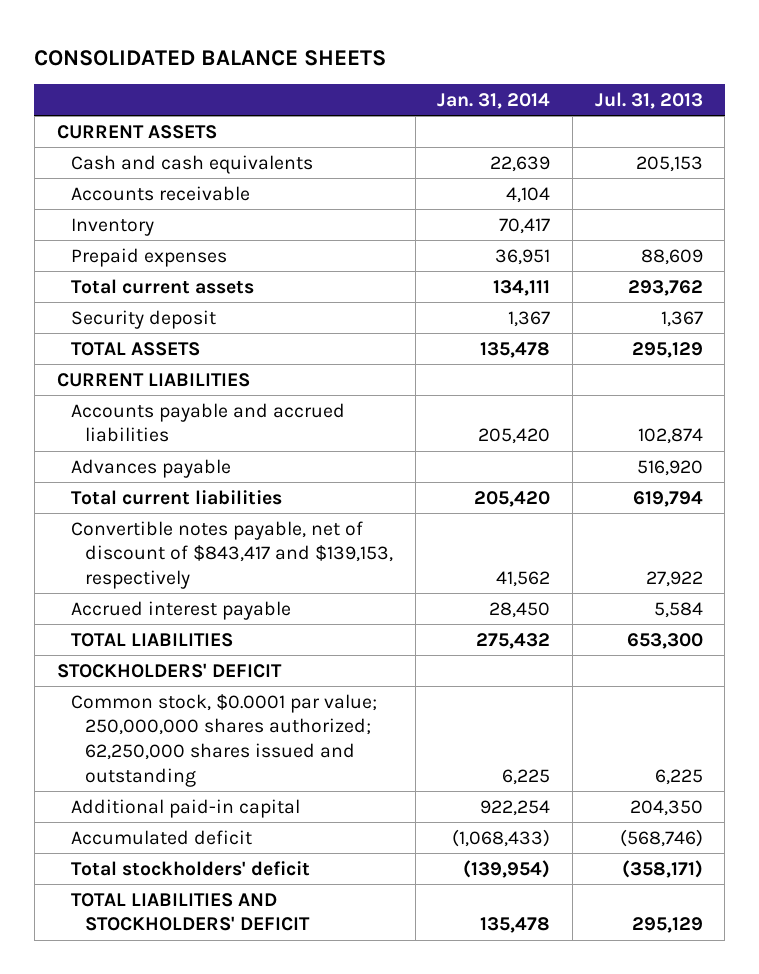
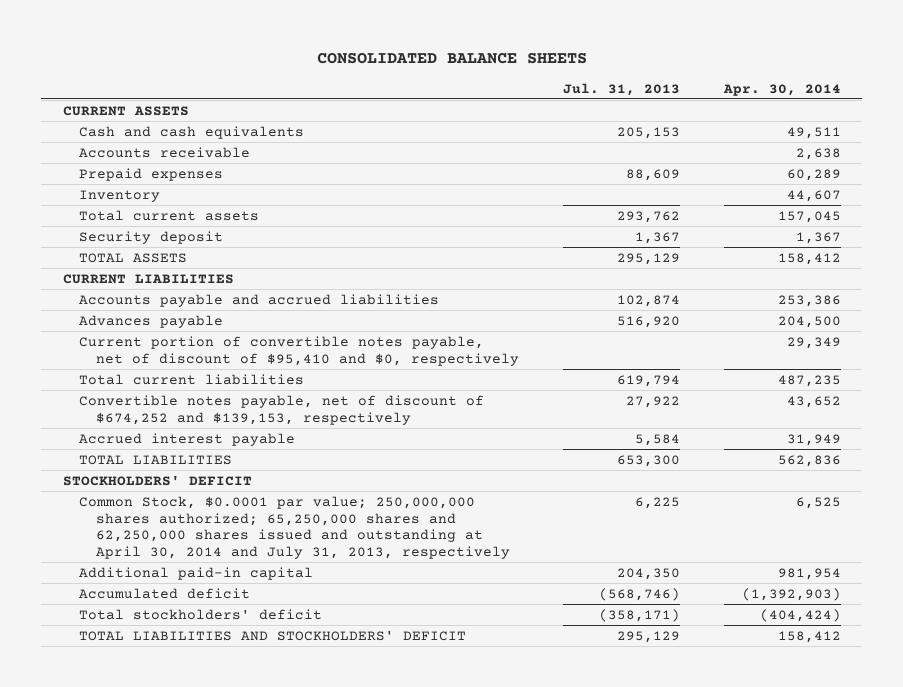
[437,93,551,110] Jan. 31, 2014 -> none
none -> [722,83,841,96] Apr. 30, 2014
[70,217,154,236] Inventory -> [79,189,161,202] Inventory
none -> [79,335,520,366] Current portion of convertible notes payable, net of discount of $95,410 and $0, respectively
[70,520,393,589] Convertible notes payable, net of discount of $843,417 and $139,153, respectively -> [79,394,485,425] Convertible notes payable, net of discount of $674,252 and $139,153, respectively
[70,693,377,787] Common stock, $0.0001 par value; 250,000,000 shares authorized; 62,250,000 shares issued and outstanding -> [79,495,511,560] Common Stock, $0.0001 par value; 250,000,000 shares authorized; 65,250,000 shares and 62,250,000 shares issued and outstanding at April 30, 2014 and July 31, 2013, respectively

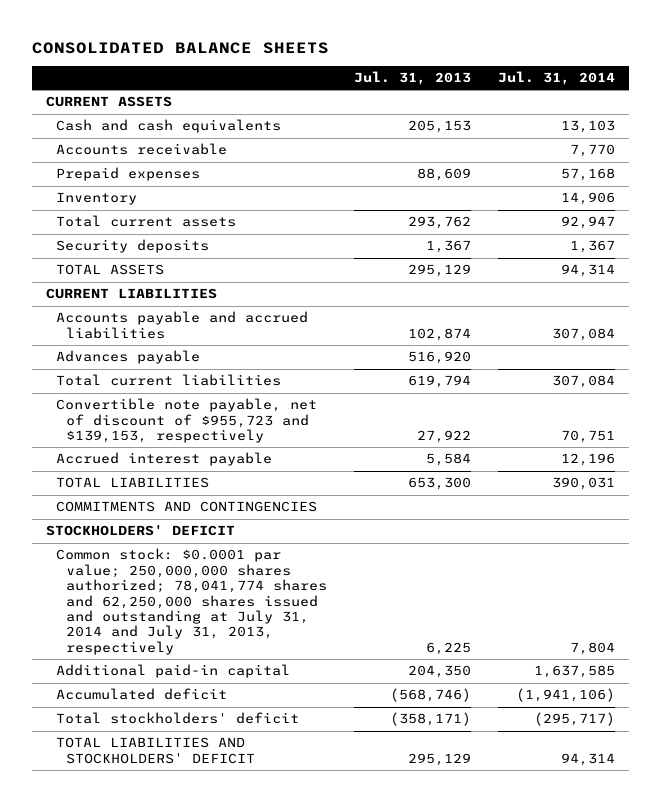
[722,83,841,96] Apr. 30, 2014 -> none
none -> [498,71,616,86] Jul. 31, 2014
[79,230,224,244] Security deposit -> [55,239,209,254] Security deposits
[79,335,520,366] Current portion of convertible notes payable, net of discount of $95,410 and $0, respectively -> none
[79,394,485,425] Convertible notes payable, net of discount of $674,252 and $139,153, respectively -> [55,398,317,444] Convertible note payable, net of discount of $955,723 and $139,153, respectively
none -> [55,501,317,513] COMMITMENTS AND CONTINGENCIES
[79,495,511,560] Common Stock, $0.0001 par value; 250,000,000 shares authorized; 65,250,000 shares and 62,250,000 shares issued and outstanding at April 30, 2014 and July 31, 2013, respectively -> [55,548,327,655] Common stock: $0.0001 par value; 250,000,000 shares authorized; 78,041,774 shares and 62,250,000 shares issued and outstanding at July 31, 2014 and July 31, 2013, respectively

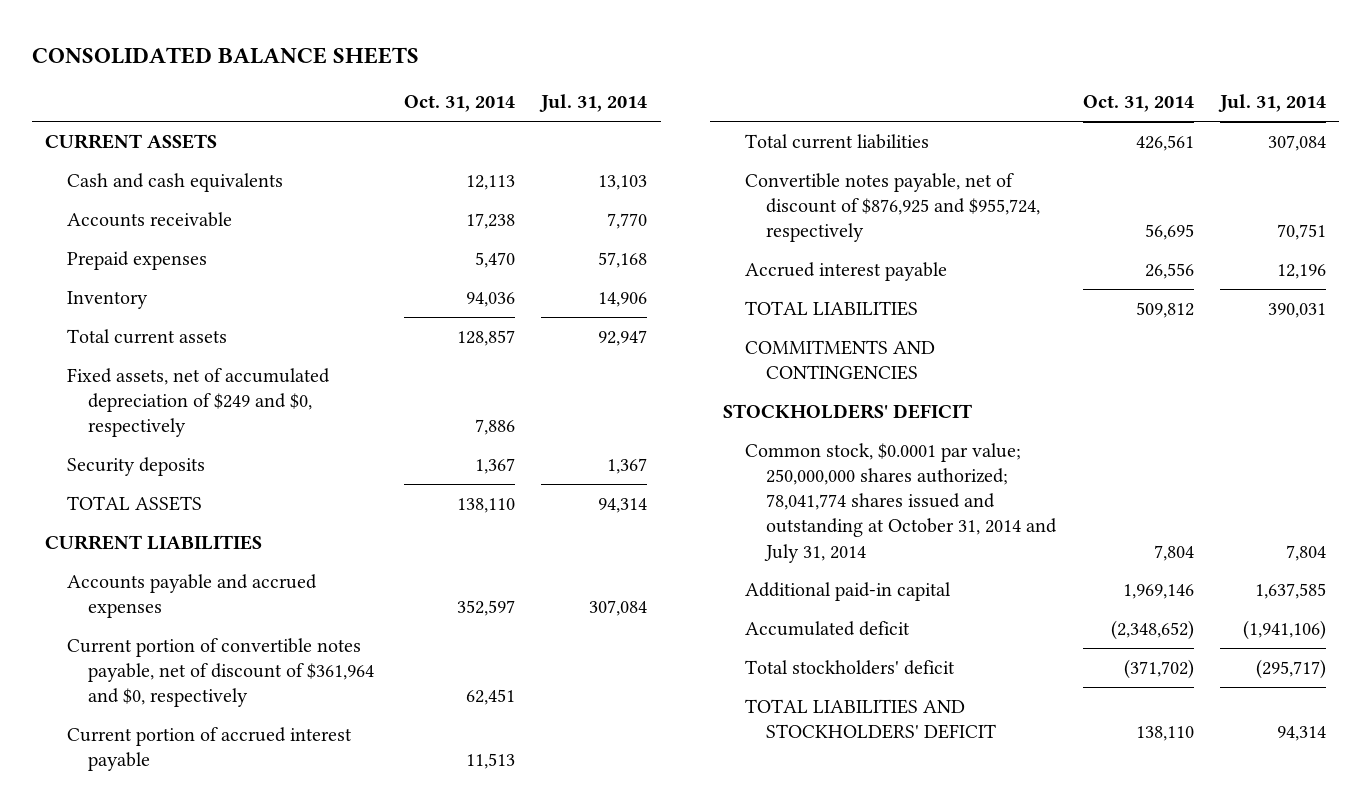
[353,71,471,86] Jul. 31, 2013 -> none
none -> [404,95,516,113] Oct. 31, 2014
none -> [66,367,330,438] Fixed assets, net of accumulated depreciation of $249 and $0, respectively
[55,350,200,365] Advances payable -> none
[55,311,308,339] Accounts payable and accrued liabilities -> [66,573,317,618] Accounts payable and accrued expenses
none -> [66,637,375,708] Current portion of convertible notes payable, net of discount of $361,964 and $0, respectively
none -> [66,726,352,771] Current portion of accrued interest payable
[55,398,317,444] Convertible note payable, net of discount of $955,723 and $139,153, respectively -> [744,172,1041,243] Convertible notes payable, net of discount of $876,925 and $955,724, respectively
[55,548,327,655] Common stock: $0.0001 par value; 250,000,000 shares authorized; 78,041,774 shares and 62,250,000 shares issued and outstanding at July 31, 2014 and July 31, 2013, respectively -> [744,442,1058,563] Common stock, $0.0001 par value; 250,000,000 shares authorized; 78,041,774 shares issued and outstanding at October 31, 2014 and July 31, 2014

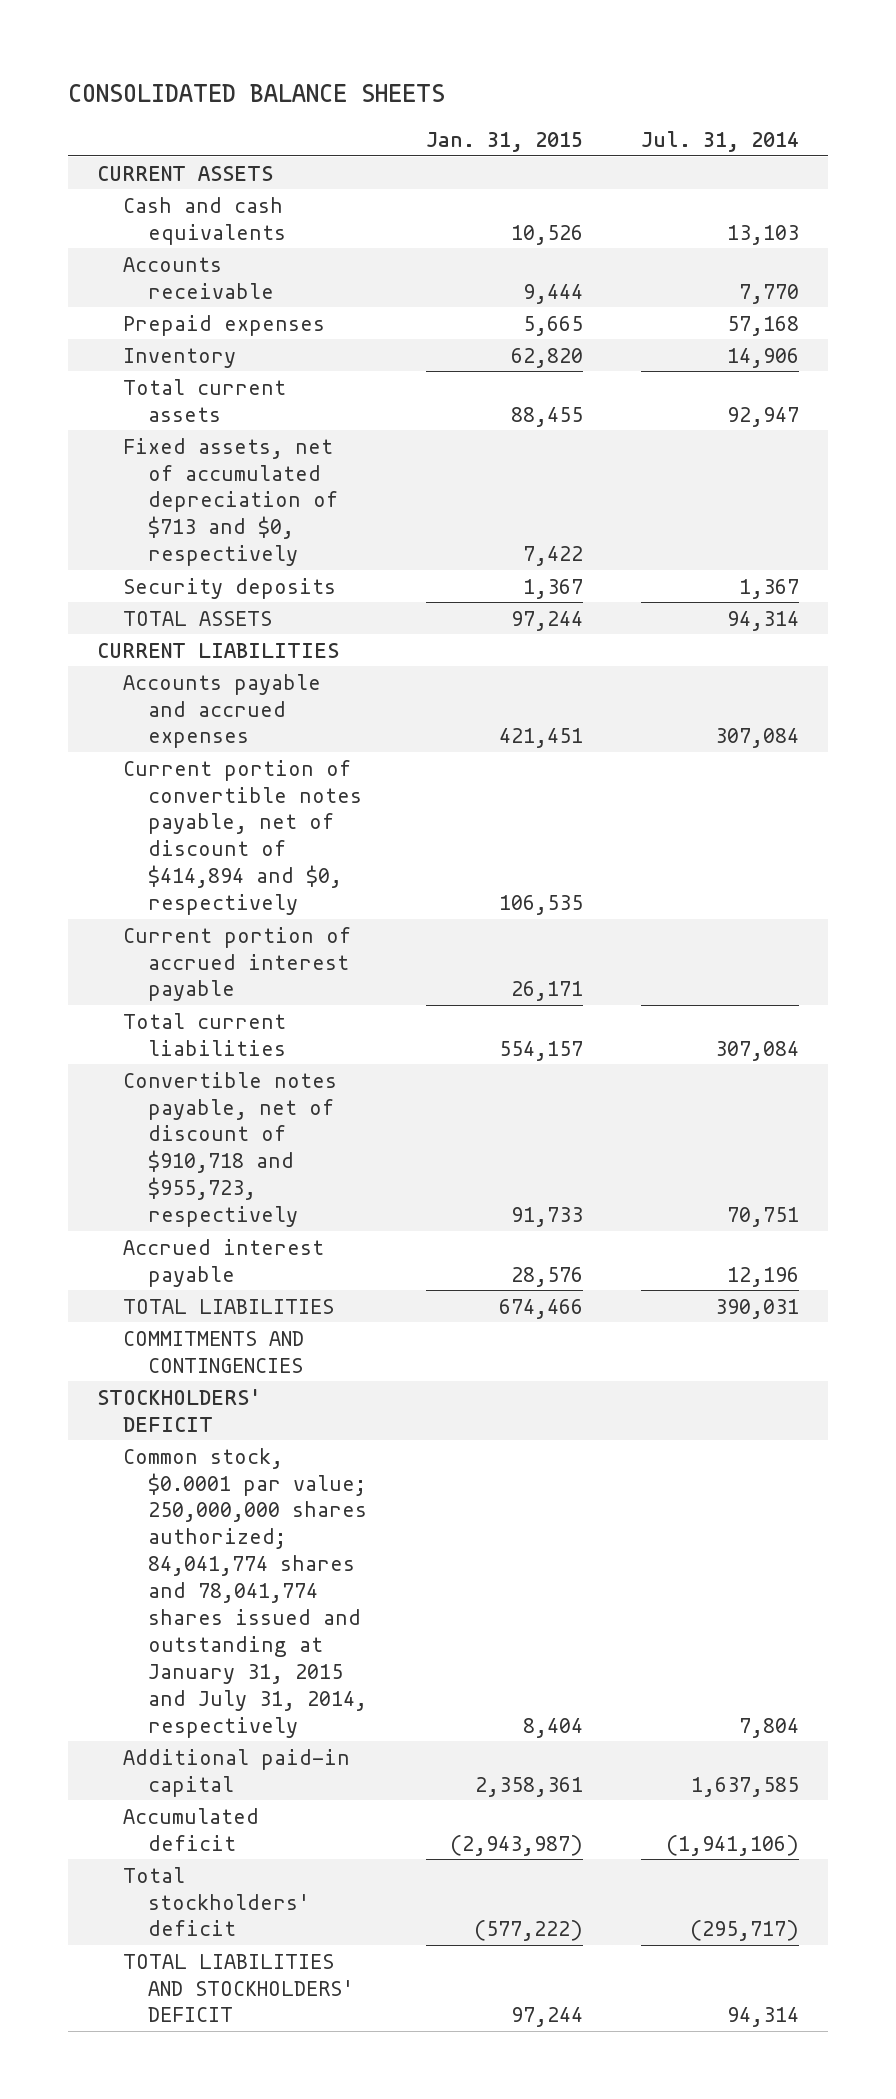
[404,95,516,113] Oct. 31, 2014 -> none
none -> [425,131,583,152] Jan. 31, 2015
[66,367,330,438] Fixed assets, net of accumulated depreciation of $249 and $0, respectively -> [122,437,339,567] Fixed assets, net of accumulated depreciation of $713 and $0, respectively
[66,637,375,708] Current portion of convertible notes payable, net of discount of $361,964 and $0, respectively -> [122,759,363,916] Current portion of convertible notes payable, net of discount of $414,894 and $0, respectively
[744,172,1041,243] Convertible notes payable, net of discount of $876,925 and $955,724, respectively -> [122,1071,337,1228] Convertible notes payable, net of discount of $910,718 and $955,723, respectively
[744,442,1058,563] Common stock, $0.0001 par value; 250,000,000 shares authorized; 78,041,774 shares issued and outstanding at October 31, 2014 and July 31, 2014 -> [122,1447,368,1738] Common stock, $0.0001 par value; 250,000,000 shares authorized; 84,041,774 shares and 78,041,774 shares issued and outstanding at January 31, 2015 and July 31, 2014, respectively

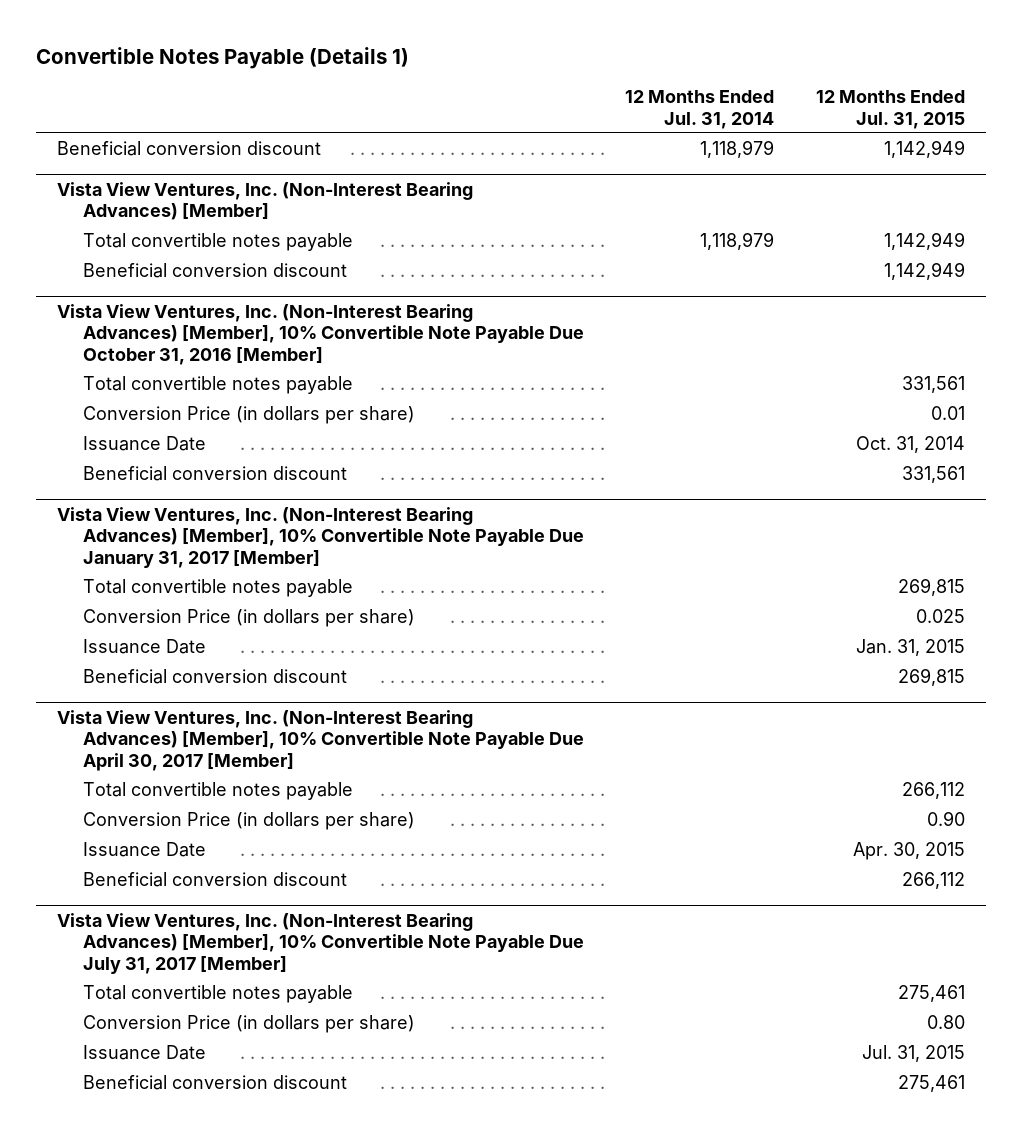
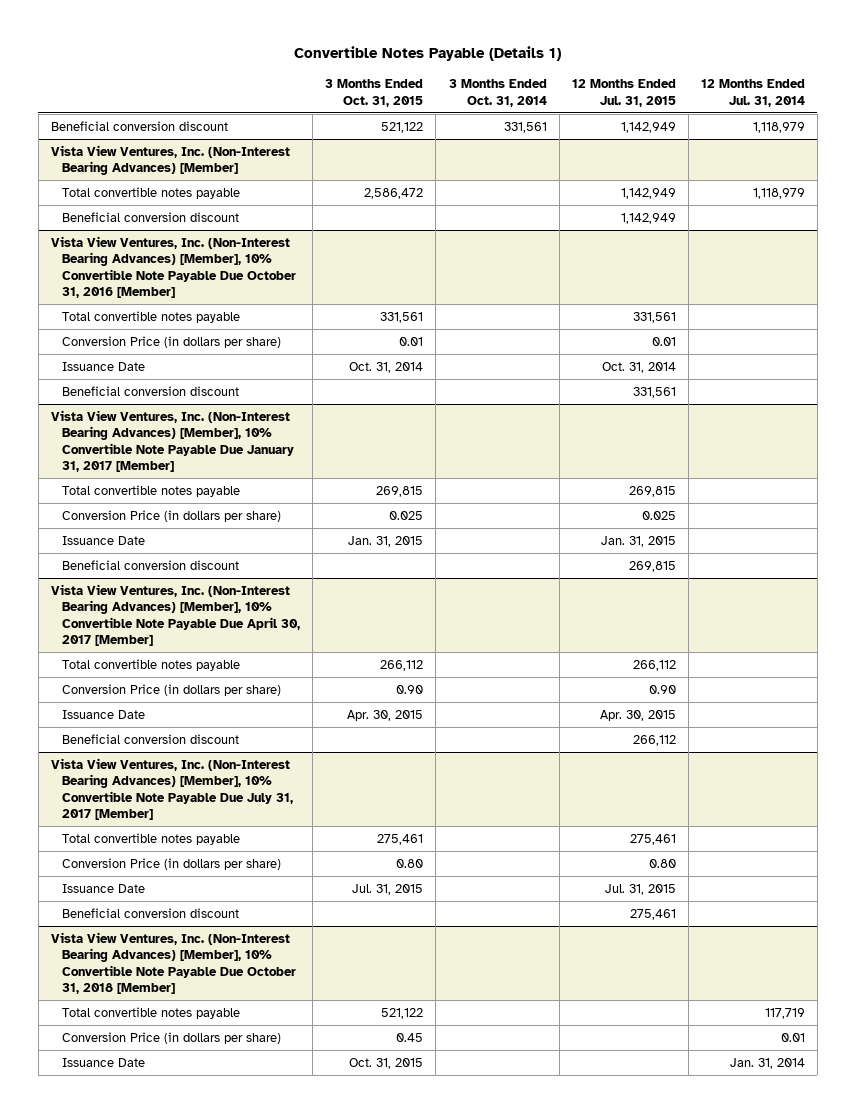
none -> [325,79,424,107] 3 Months Ended Oct. 31, 2015
none -> [448,79,547,107] 3 Months Ended Oct. 31, 2014
none -> [50,931,297,995] Vista View Ventures, Inc. (Non-Interest Bearing Advances) [Member], 10% Convertible Note Payable Due October 31, 2018 [Member]
none -> [62,1006,241,1019] Total convertible notes payable
none -> [62,1031,282,1044] Conversion Price (in dollars per share)
none -> [62,1057,146,1067] Issuance Date

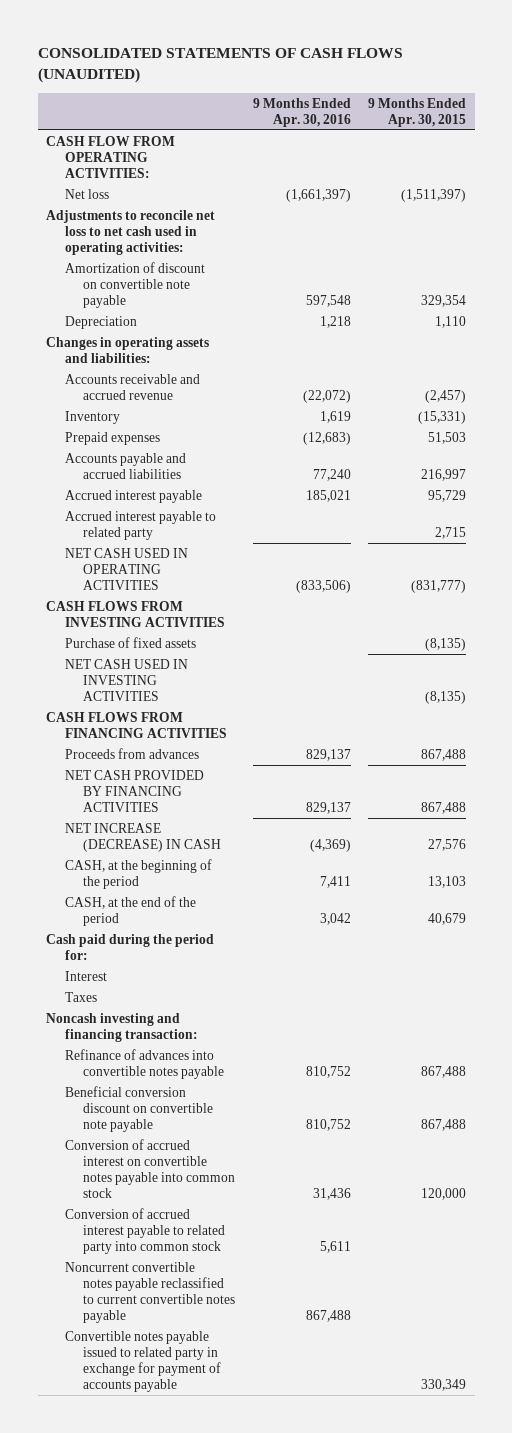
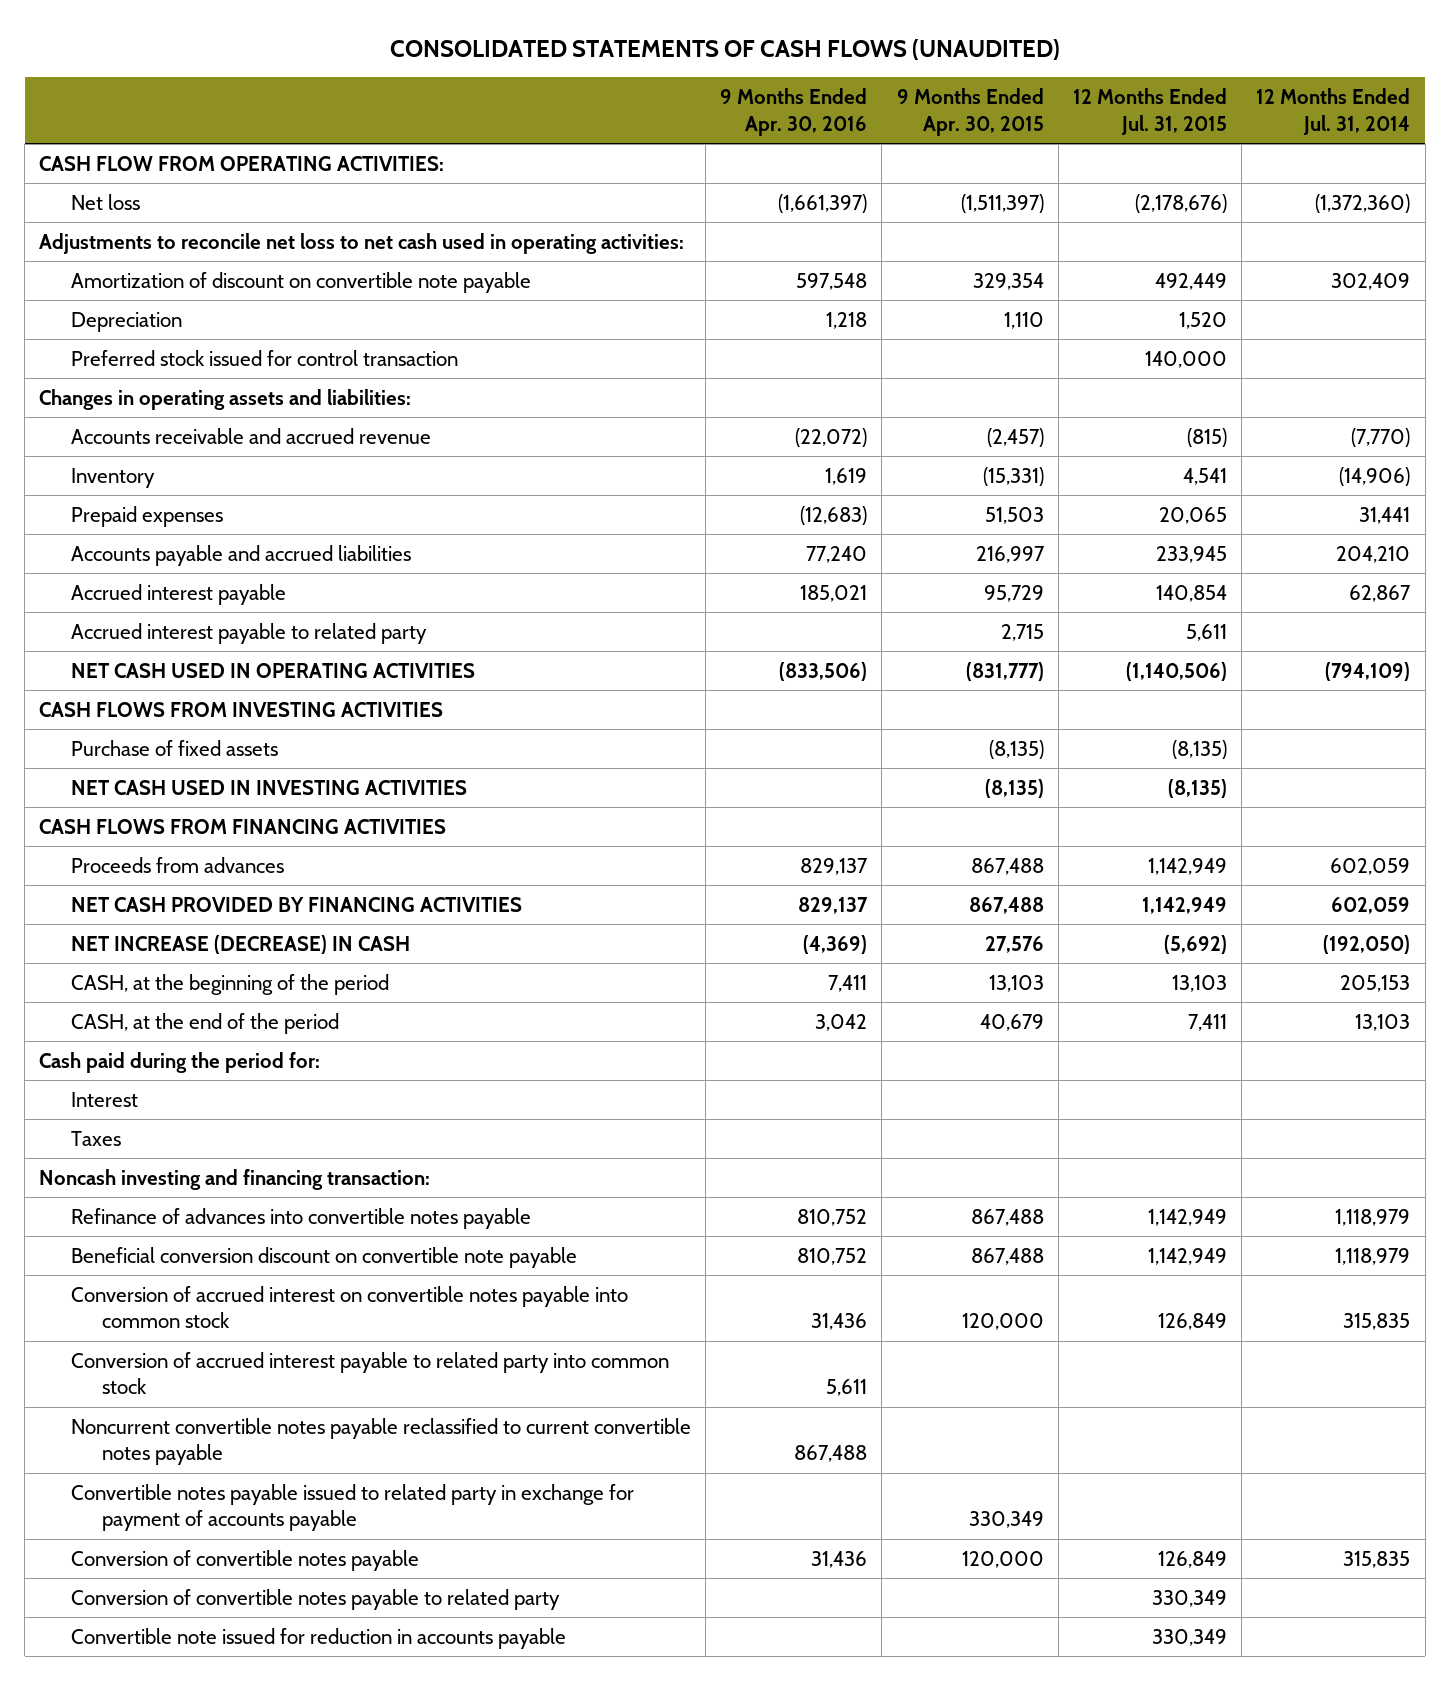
none -> [1073,88,1228,135] 12 Months Ended Jul. 31, 2015
none -> [1256,88,1411,135] 12 Months Ended Jul. 31, 2014
none -> [70,349,458,366] Preferred stock issued for control transaction
none -> [70,1549,419,1571] Conversion of convertible notes payable
none -> [70,1588,560,1610] Conversion of convertible notes payable to related party
none -> [70,1627,566,1649] Convertible note issued for reduction in accounts payable

